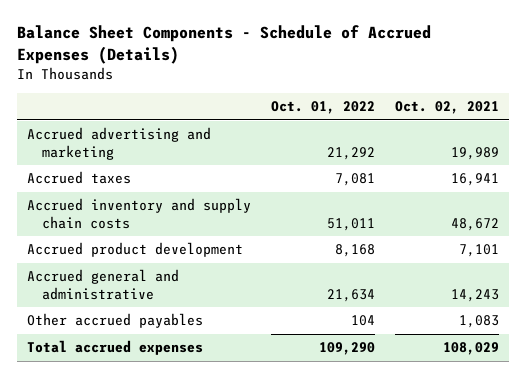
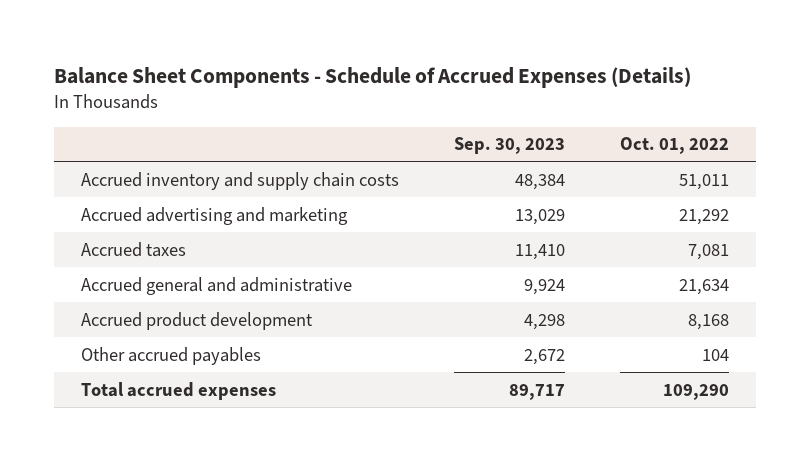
[394,101,499,115] Oct. 02, 2021 -> none
none -> [453,137,565,155] Sep. 30, 2023
[26,198,251,229] Accrued inventory and supply chain costs -> [81,171,400,190] Accrued inventory and supply chain costs
[26,242,243,258] Accrued product development -> [81,311,314,330] Accrued product development

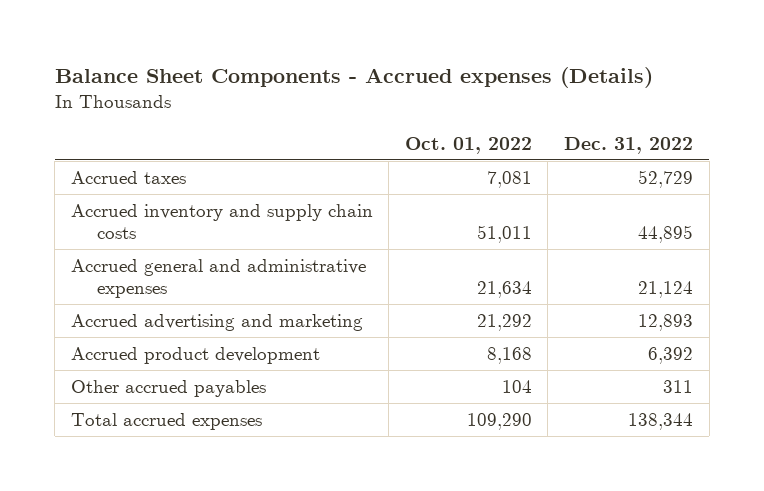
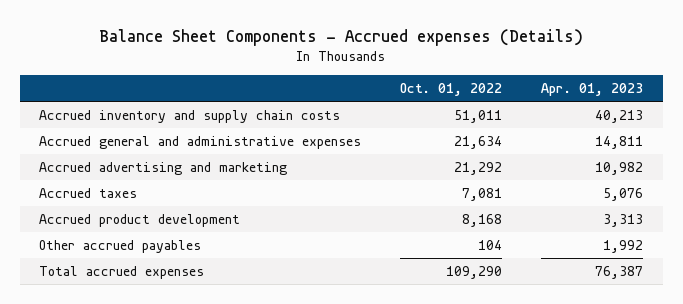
[564,136,694,154] Dec. 31, 2022 -> none
none -> [541,83,644,97] Apr. 01, 2023
[70,170,186,184] Accrued taxes -> [39,187,138,198] Accrued taxes

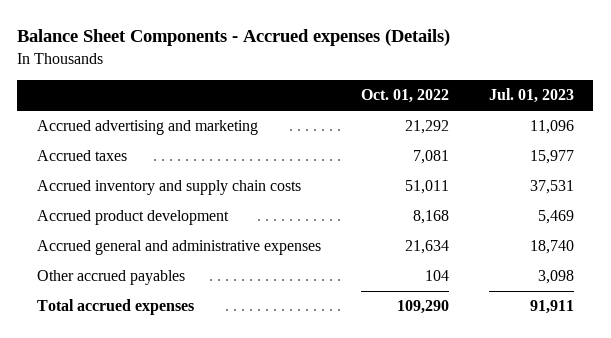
[541,83,644,97] Apr. 01, 2023 -> none
none -> [488,88,574,104] Jul. 01, 2023
[39,109,341,123] Accrued inventory and supply chain costs -> [37,180,302,196] Accrued inventory and supply chain costs
[39,135,362,149] Accrued general and administrative expenses -> [37,240,322,256] Accrued general and administrative expenses

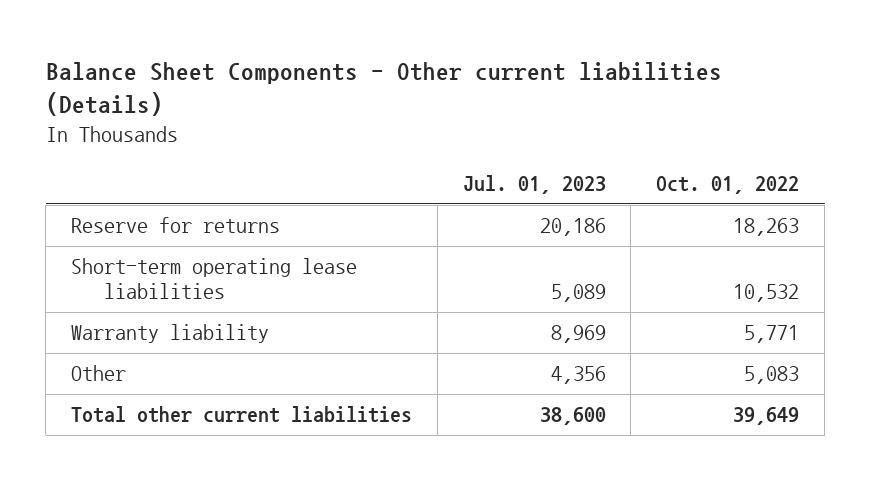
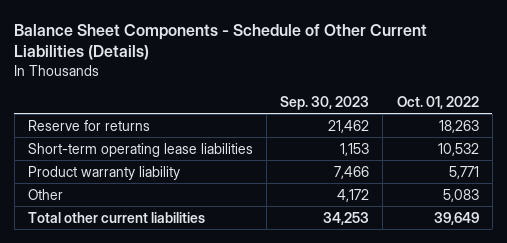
[45,61,722,117] Balance Sheet Components - Other current liabilities (Details) -> [14,23,428,61] Balance Sheet Components - Schedule of Other Current Liabilities (Details)
[462,174,606,194] Jul. 01, 2023 -> none
none -> [280,95,370,110] Sep. 30, 2023
[71,324,270,344] Warranty liability -> [28,165,181,180] Product warranty liability

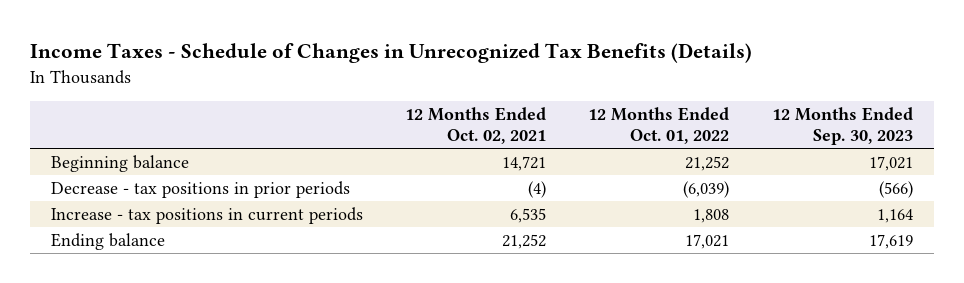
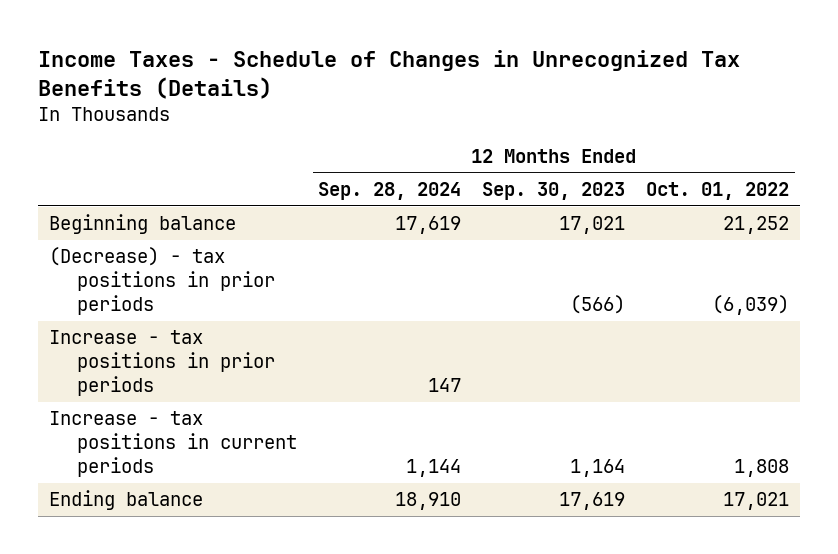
[405,106,547,145] 12 Months Ended Oct. 02, 2021 -> none
none -> [318,181,462,200] Sep. 28, 2024
[50,180,350,198] Decrease - tax positions in prior periods -> [48,247,276,316] (Decrease) - tax positions in prior periods
none -> [48,330,276,397] Increase - tax positions in prior periods

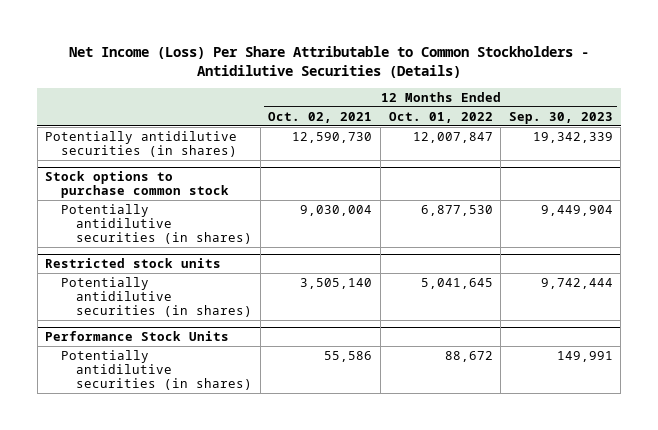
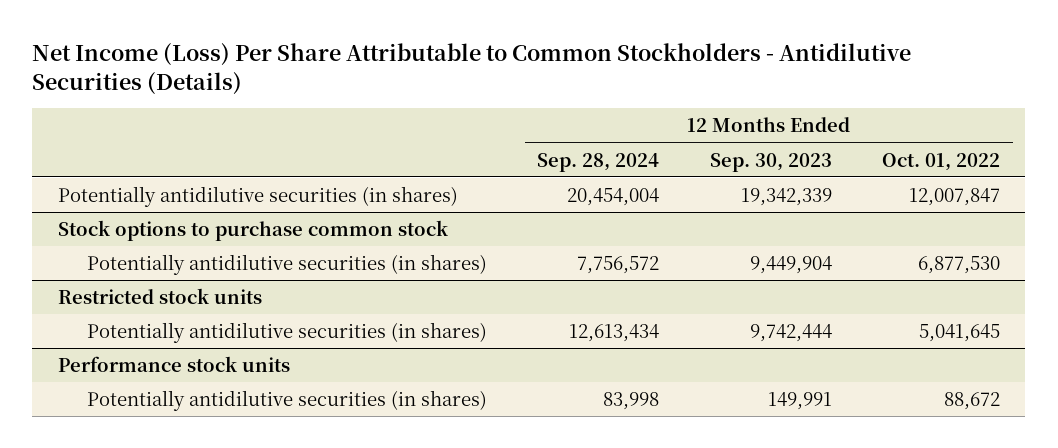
[268,111,373,123] Oct. 02, 2021 -> none
none -> [537,152,660,172] Sep. 28, 2024
[45,330,230,341] Performance Stock Units -> [57,355,290,372] Performance stock units

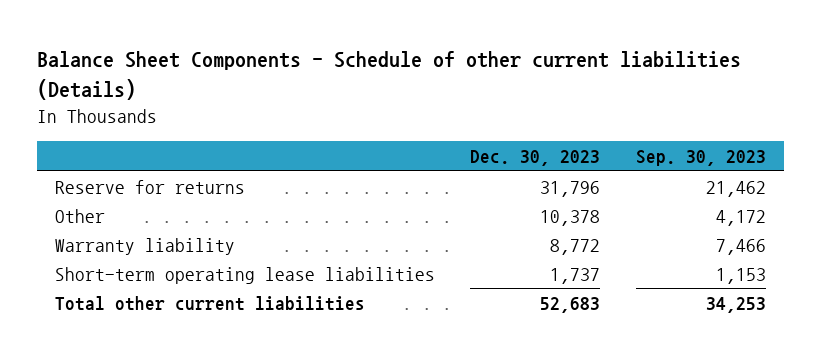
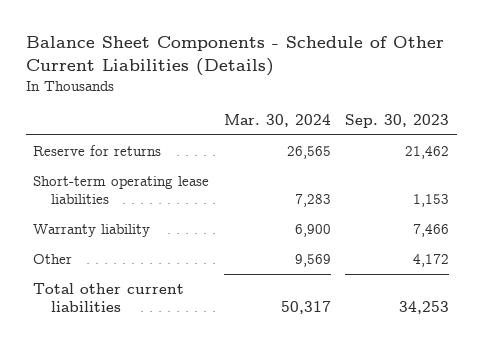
[36,51,741,101] Balance Sheet Components - Schedule of other current liabilities (Details) -> [25,36,444,76] Balance Sheet Components - Schedule of Other Current Liabilities (Details)
[470,150,601,167] Dec. 30, 2023 -> none
none -> [223,113,331,127] Mar. 30, 2024
[54,237,235,255] Warranty liability -> [32,223,150,237] Warranty liability
[54,208,105,223] Other -> [32,253,72,264] Other

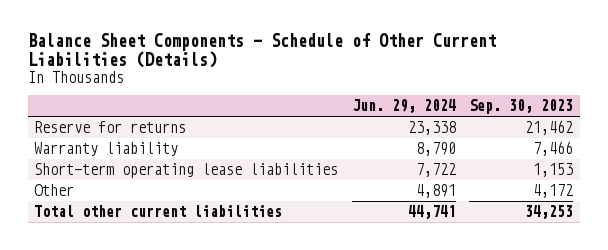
[223,113,331,127] Mar. 30, 2024 -> none
none -> [351,99,456,114] Jun. 29, 2024
[32,175,209,205] Short-term operating lease liabilities -> [34,163,339,179] Short-term operating lease liabilities

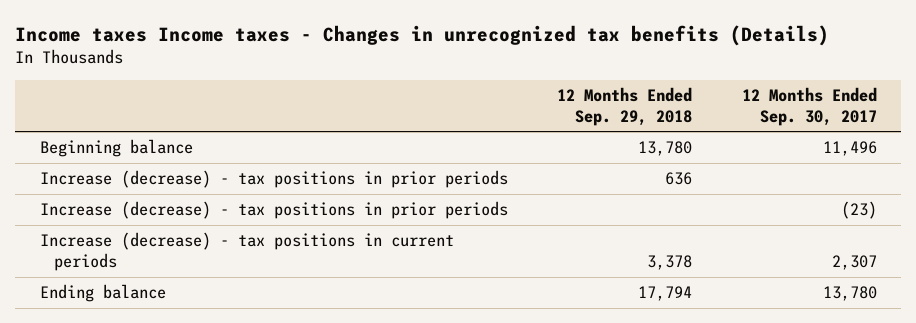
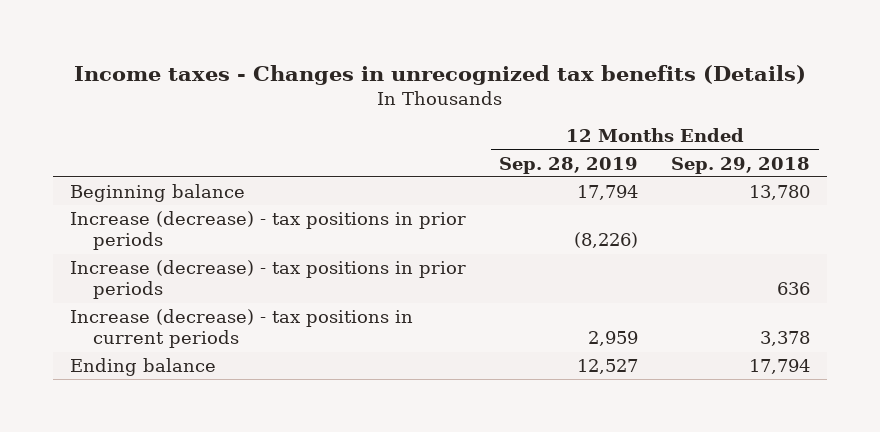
[15,24,830,46] Income taxes Income taxes - Changes in unrecognized tax benefits (Details) -> [74,64,807,85] Income taxes - Changes in unrecognized tax benefits (Details)
[741,86,877,126] 12 Months Ended Sep. 30, 2017 -> none
none -> [499,156,639,174] Sep. 28, 2019
[39,170,508,189] Increase (decrease) - tax positions in prior periods -> [69,260,466,300] Increase (decrease) - tax positions in prior periods

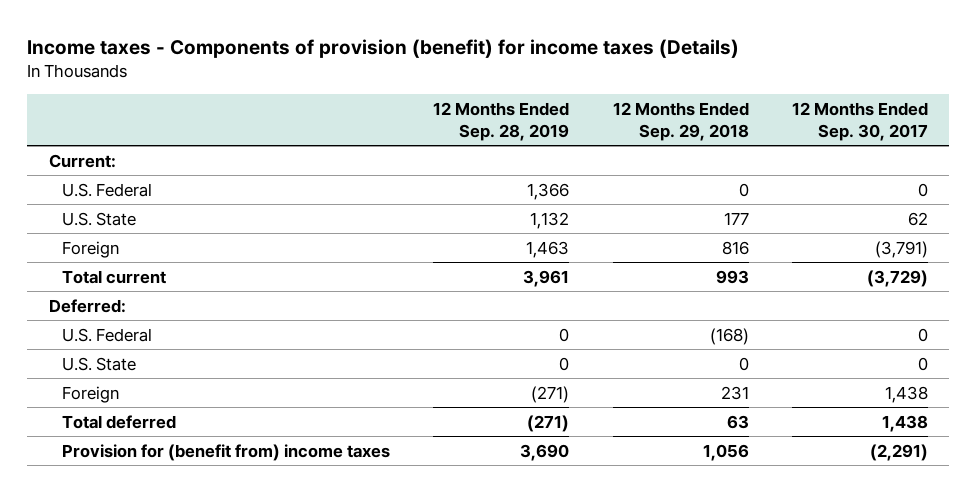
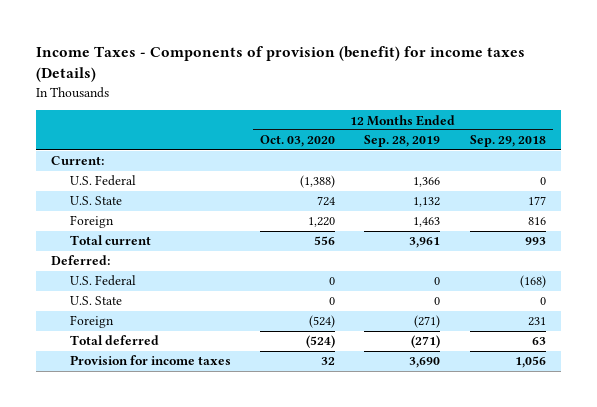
[27,38,740,58] Income taxes - Components of provision (benefit) for income taxes (Details) -> [36,46,526,83] Income Taxes - Components of provision (benefit) for income taxes (Details)
[791,101,928,141] 12 Months Ended Sep. 30, 2017 -> none
none -> [260,135,336,148] Oct. 03, 2020
[62,443,391,461] Provision for (benefit from) income taxes -> [69,355,231,366] Provision for income taxes

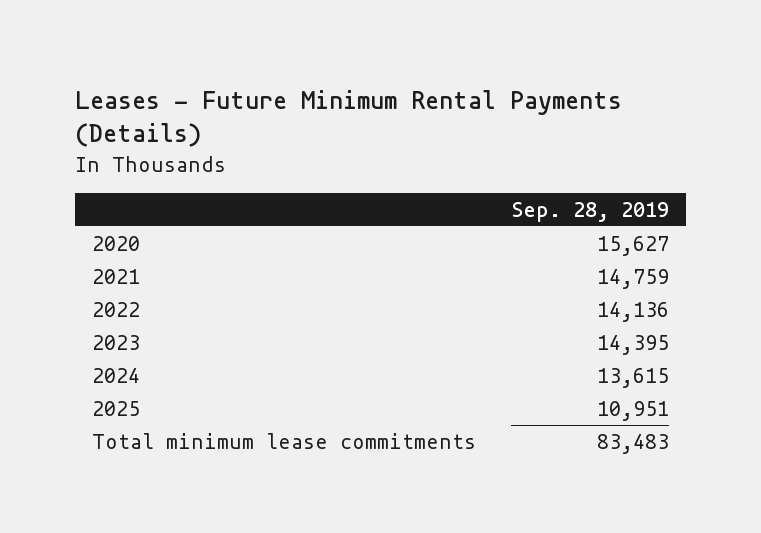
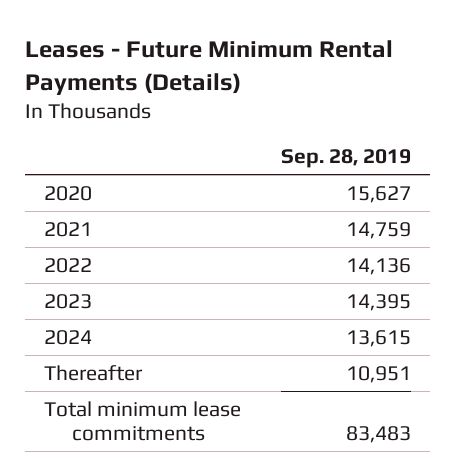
[92,400,141,416] 2025 -> [44,364,144,381] Thereafter

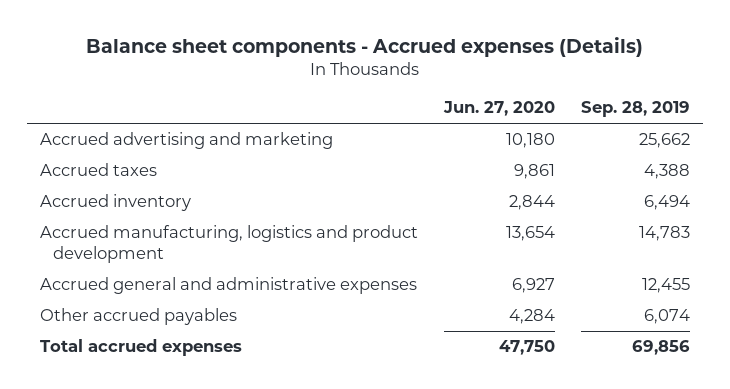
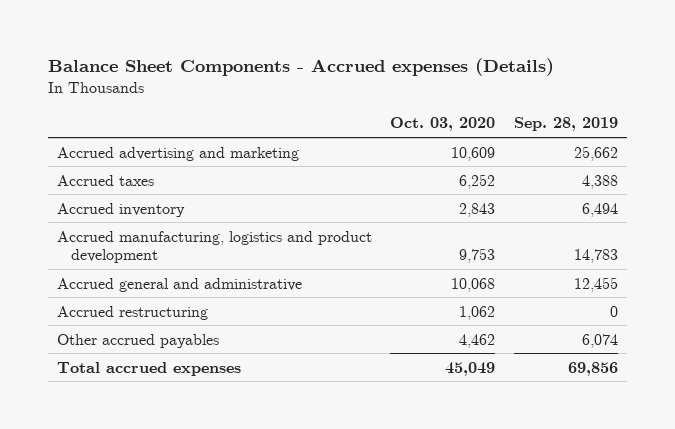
[86,37,644,58] Balance sheet components - Accrued expenses (Details) -> [47,58,554,77] Balance Sheet Components - Accrued expenses (Details)
[443,101,556,117] Jun. 27, 2020 -> none
none -> [390,117,496,132] Oct. 03, 2020
[40,277,418,295] Accrued general and administrative expenses -> [56,277,302,292] Accrued general and administrative
none -> [56,305,208,320] Accrued restructuring

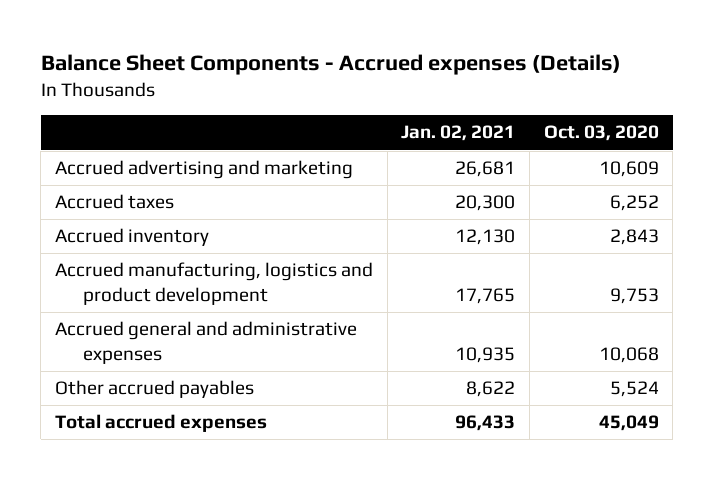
[513,117,618,132] Sep. 28, 2019 -> none
none -> [401,125,516,142] Jan. 02, 2021
[56,305,208,320] Accrued restructuring -> none
[56,277,302,292] Accrued general and administrative -> [54,321,357,364] Accrued general and administrative expenses
[459,333,496,348] 4,462 -> [609,381,659,398] 5,524

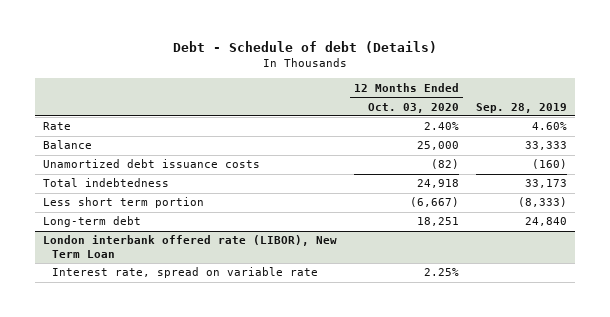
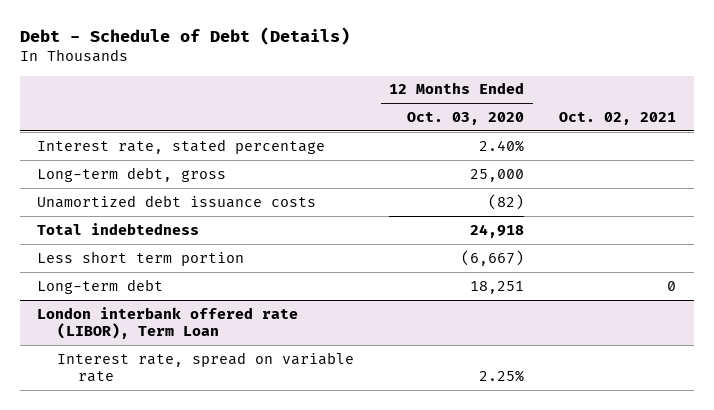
[173,41,438,54] Debt - Schedule of debt (Details) -> [19,27,350,46] Debt - Schedule of Debt (Details)
[476,102,568,113] Sep. 28, 2019 -> none
none -> [559,111,677,125] Oct. 02, 2021
[43,122,72,131] Rate -> [37,138,326,154] Interest rate, stated percentage
[43,140,93,150] Balance -> [37,166,227,182] Long-term debt, gross
[43,235,338,258] London interbank offered rate (LIBOR), New Term Loan -> [37,306,299,340] London interbank offered rate (LIBOR), Term Loan

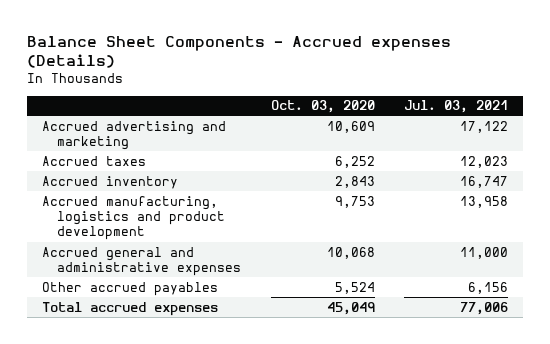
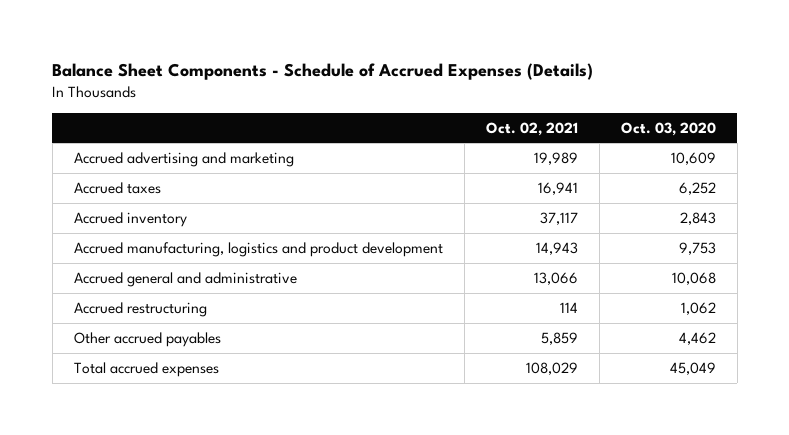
[27,35,452,69] Balance Sheet Components - Accrued expenses (Details) -> [52,63,594,81] Balance Sheet Components - Schedule of Accrued Expenses (Details)
[404,100,509,114] Jul. 03, 2021 -> none
none -> [485,121,578,136] Oct. 02, 2021
[41,246,242,277] Accrued general and administrative expenses -> [73,271,297,287] Accrued general and administrative
none -> [73,301,207,317] Accrued restructuring
[334,281,375,294] 5,524 -> [678,331,716,345] 4,462

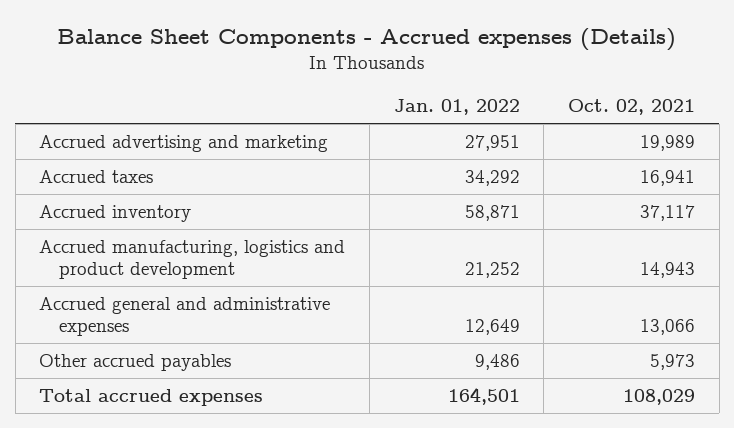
[52,63,594,81] Balance Sheet Components - Schedule of Accrued Expenses (Details) -> [57,28,677,52] Balance Sheet Components - Accrued expenses (Details)
[620,121,716,136] Oct. 03, 2020 -> none
none -> [393,98,520,115] Jan. 01, 2022
[73,301,207,317] Accrued restructuring -> none
[73,271,297,287] Accrued general and administrative -> [39,297,331,336] Accrued general and administrative expenses
[540,331,578,345] 5,859 -> [649,354,695,371] 5,973

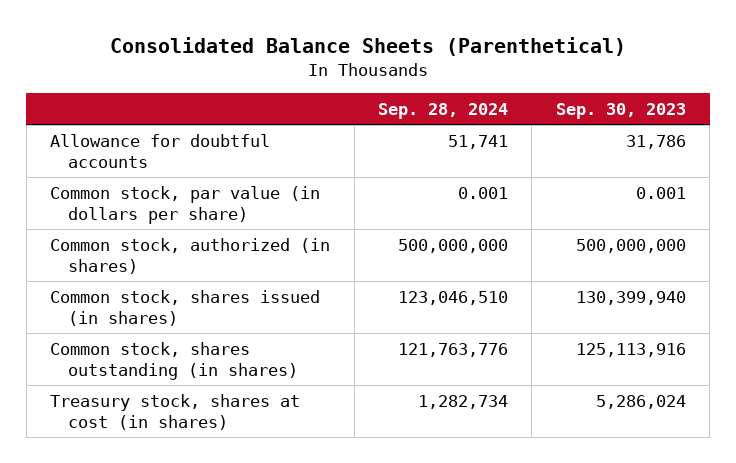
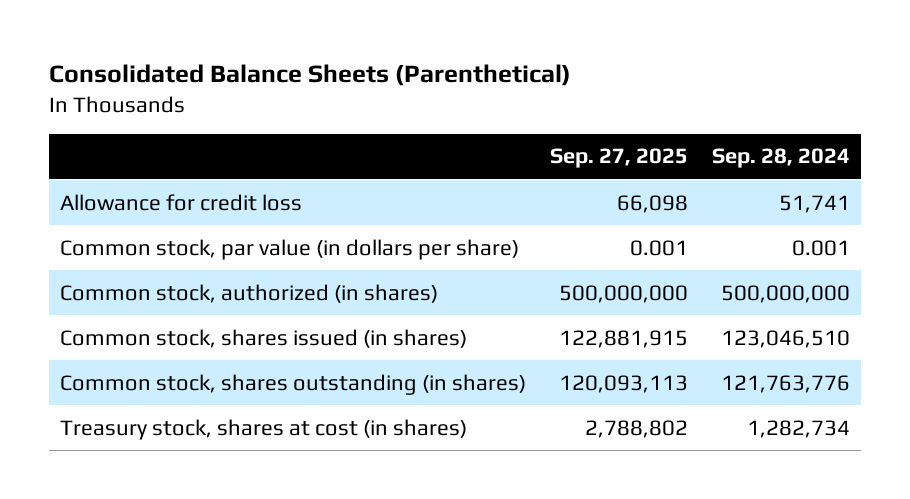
[555,102,686,119] Sep. 30, 2023 -> none
none -> [549,148,688,169] Sep. 27, 2025
[50,133,271,169] Allowance for doubtful accounts -> [60,193,303,211] Allowance for credit loss

